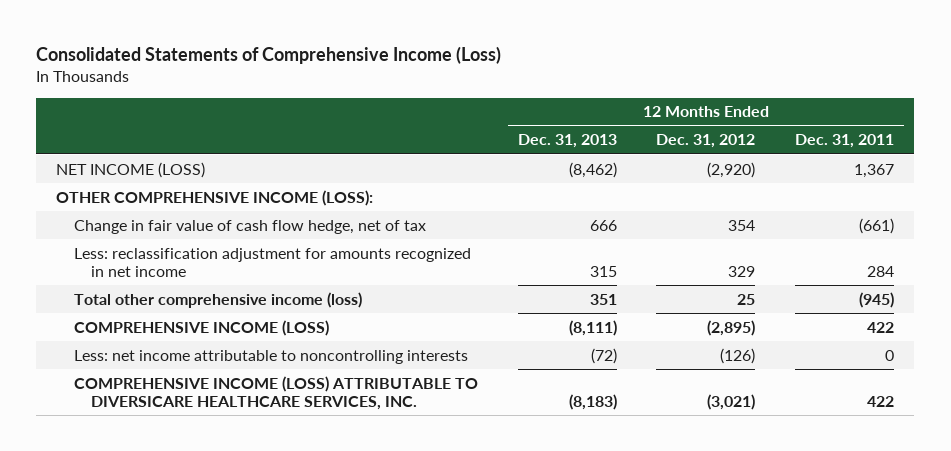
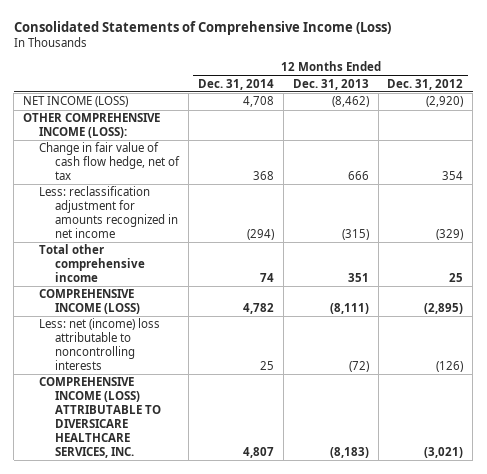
[795,134,895,149] Dec. 31, 2011 -> none
none -> [198,78,275,90] Dec. 31, 2014
[589,265,617,277] 315 -> [341,228,369,240] (315)
[728,265,756,277] 329 -> [436,228,464,240] (329)
[73,291,362,308] Total other comprehensive income (loss) -> [39,244,146,283] Total other comprehensive income
[73,349,468,364] Less: net income attributable to noncontrolling interests -> [39,318,161,370] Less: net (income) loss attributable to noncontrolling interests

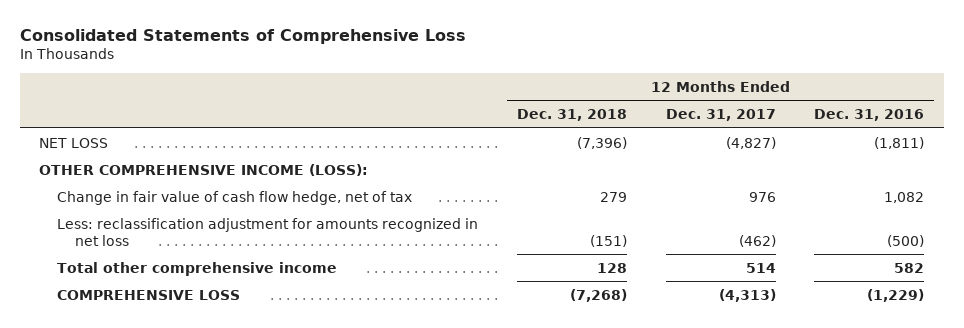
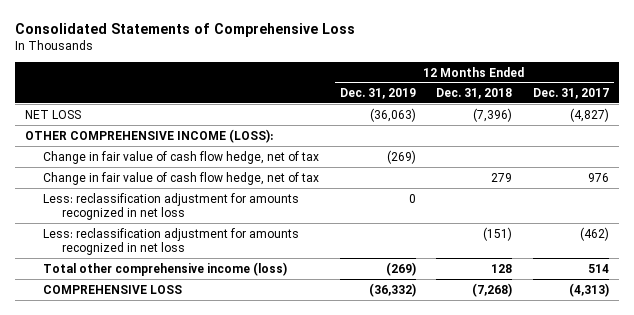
[814,109,925,122] Dec. 31, 2016 -> none
none -> [339,88,416,100] Dec. 31, 2019
none -> [43,150,320,164] Change in fair value of cash flow hedge, net of tax
none -> [43,192,300,221] Less: reclassification adjustment for amounts recognized in net loss
[57,261,338,276] Total other comprehensive income -> [43,261,288,276] Total other comprehensive income (loss)

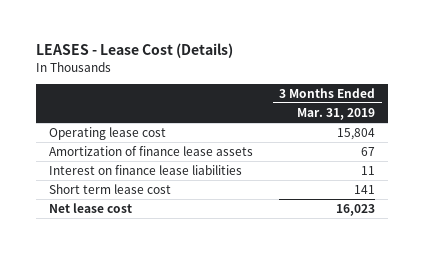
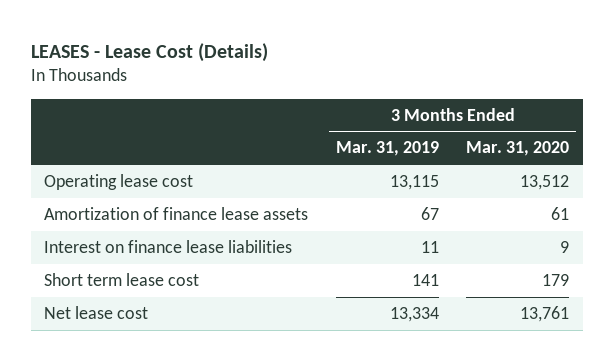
none -> [466,141,570,157] Mar. 31, 2020
[337,128,376,141] 15,804 -> [389,174,439,190] 13,115
[336,204,376,217] 16,023 -> [389,306,439,322] 13,334

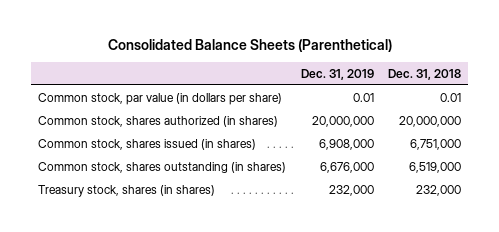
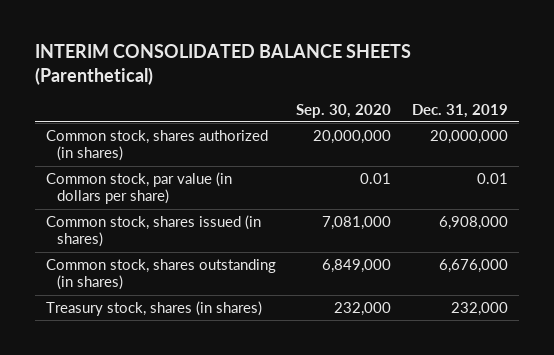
[107,38,392,52] Consolidated Balance Sheets (Parenthetical) -> [35,44,412,85] INTERIM CONSOLIDATED BALANCE SHEETS (Parenthetical)
[388,68,462,80] Dec. 31, 2018 -> none
none -> [296,103,392,118] Sep. 30, 2020
[38,92,283,105] Common stock, par value (in dollars per share) -> [45,171,232,205] Common stock, par value (in dollars per share)

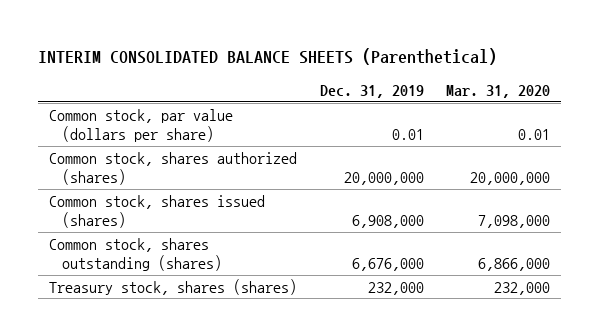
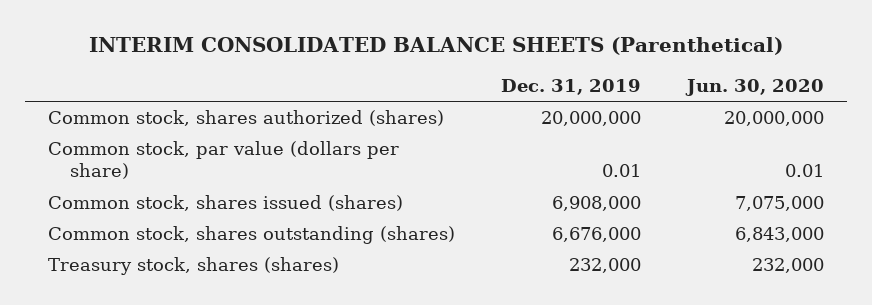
[446,85,551,99] Mar. 31, 2020 -> none
none -> [684,78,824,96] Jun. 30, 2020
[49,108,234,143] Common stock, par value (dollars per share) -> [48,141,400,180] Common stock, par value (dollars per share)

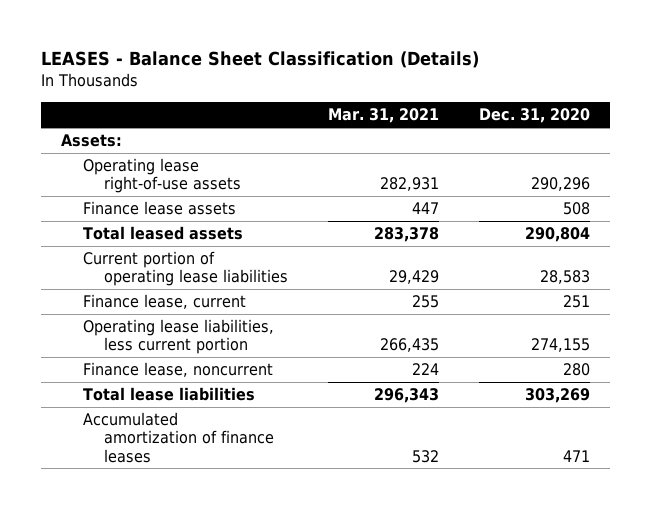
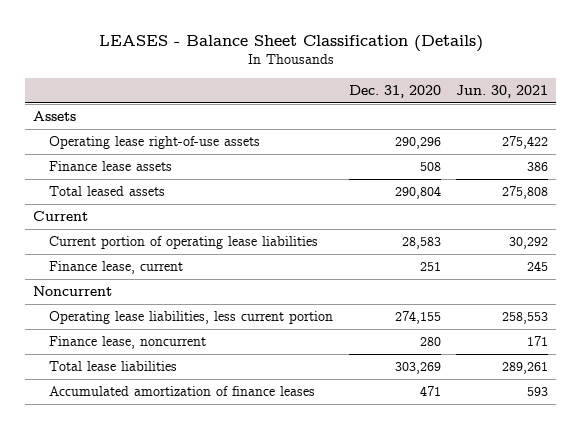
[328,108,440,124] Mar. 31, 2021 -> none
none -> [456,84,549,98] Jun. 30, 2021
[60,134,122,148] Assets: -> [32,111,76,122] Assets
none -> [32,211,88,222] Current
none -> [32,286,112,297] Noncurrent

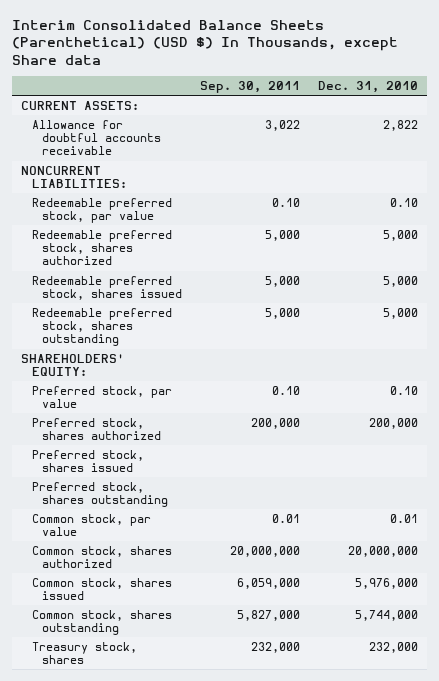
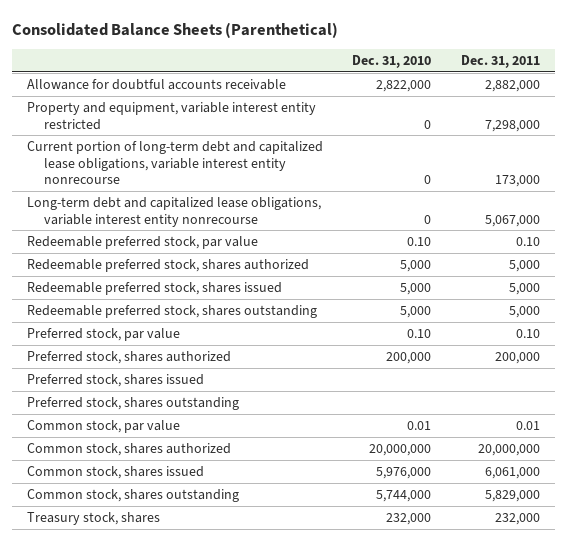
[11,19,398,65] Interim Consolidated Balance Sheets (Parenthetical) (USD $) In Thousands, except Share data -> [12,21,339,38] Consolidated Balance Sheets (Parenthetical)
[200,81,301,94] Sep. 30, 2011 -> none
none -> [460,54,540,68] Dec. 31, 2011
[20,100,139,110] CURRENT ASSETS: -> none
[20,165,127,189] NONCURRENT LIABILITIES: -> none
[383,119,419,131] 2,822 -> [376,80,432,93] 2,822,000
none -> [27,102,317,130] Property and equipment, variable interest entity restricted
none -> [27,141,324,185] Current portion of long-term debt and capitalized lease obligations, variable interest entity nonrecourse
none -> [27,197,322,227] Long-term debt and capitalized lease obligations, variable interest entity nonrecourse
[20,353,124,377] SHAREHOLDERS' EQUITY: -> none

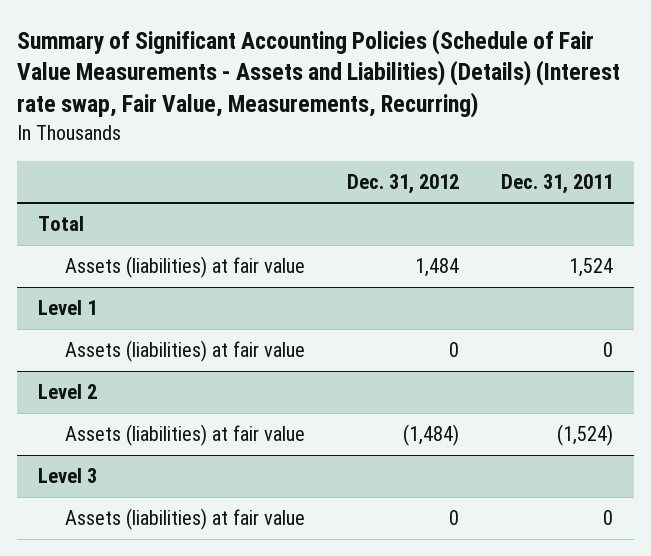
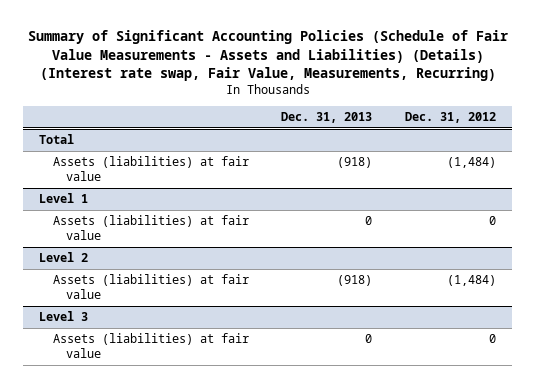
[500,173,613,194] Dec. 31, 2011 -> none
none -> [281,111,373,123] Dec. 31, 2013
[415,258,460,278] 1,484 -> [446,157,496,169] (1,484)

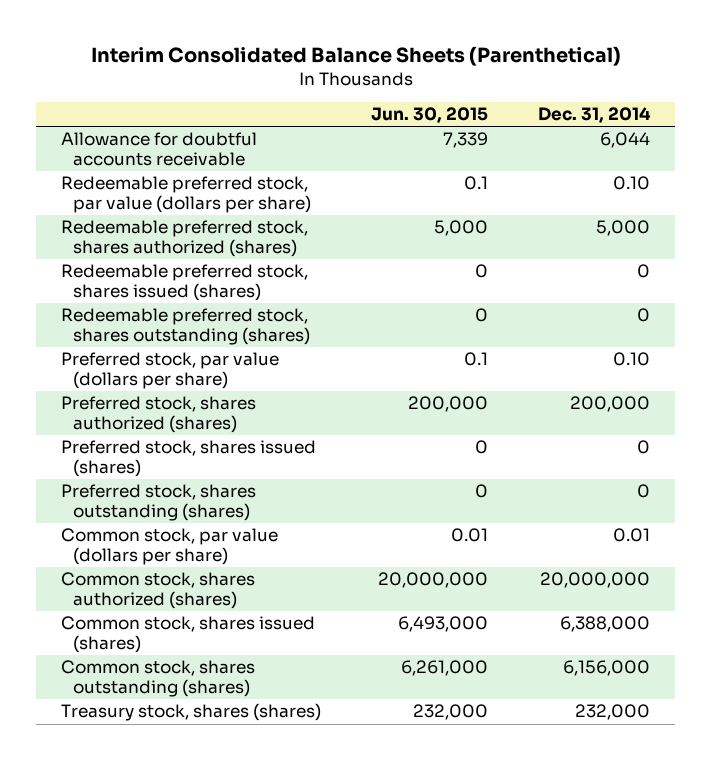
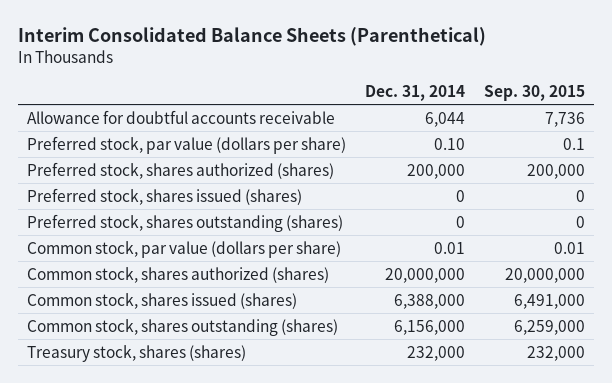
[371,107,489,124] Jun. 30, 2015 -> none
none -> [483,85,585,102] Sep. 30, 2015
[61,176,312,213] Redeemable preferred stock, par value (dollars per share) -> none
[61,220,309,257] Redeemable preferred stock, shares authorized (shares) -> none
[61,264,309,301] Redeemable preferred stock, shares issued (shares) -> none
[61,308,311,345] Redeemable preferred stock, shares outstanding (shares) -> none

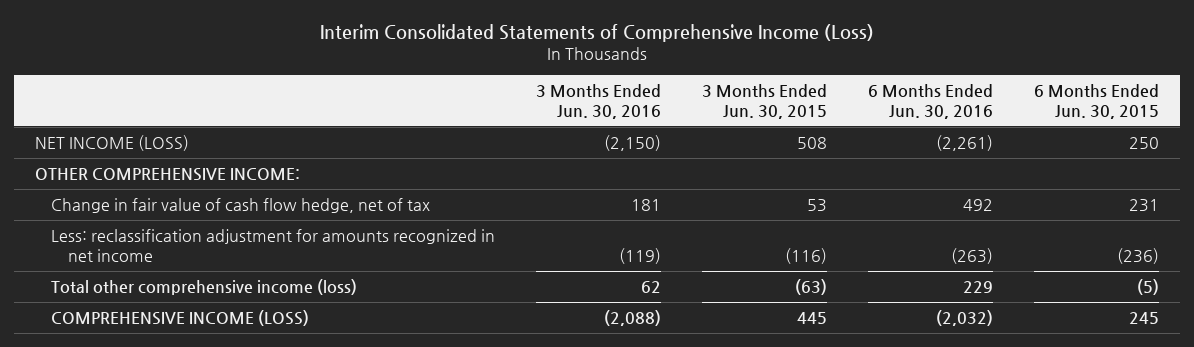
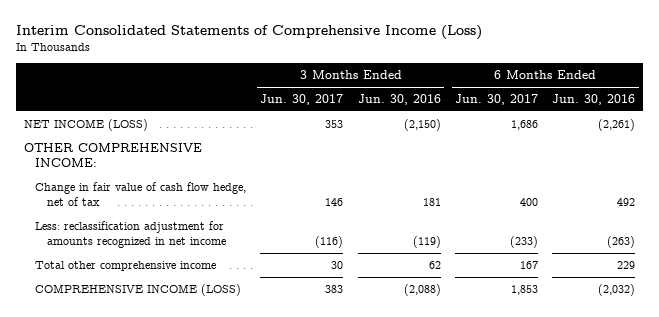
[702,83,828,119] 3 Months Ended Jun. 30, 2015 -> none
[1034,83,1160,119] 6 Months Ended Jun. 30, 2015 -> none
none -> [260,94,344,106] Jun. 30, 2017
none -> [455,94,539,106] Jun. 30, 2017
[51,278,358,295] Total other comprehensive income (loss) -> [35,261,217,272] Total other comprehensive income

